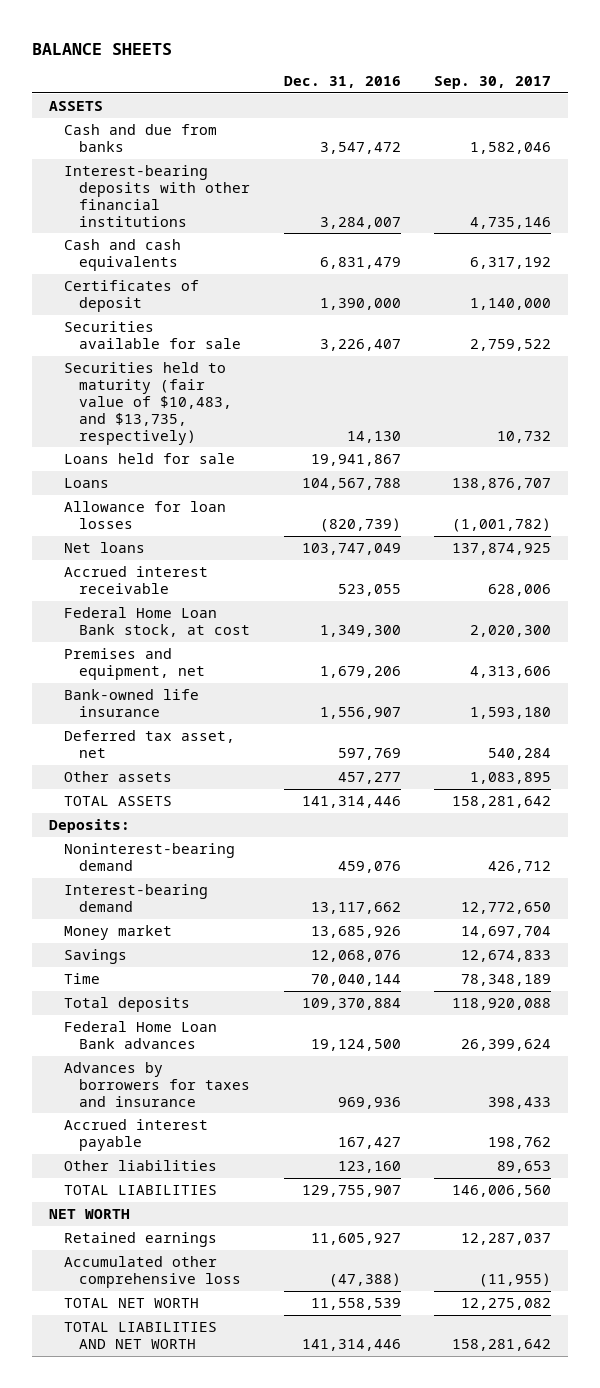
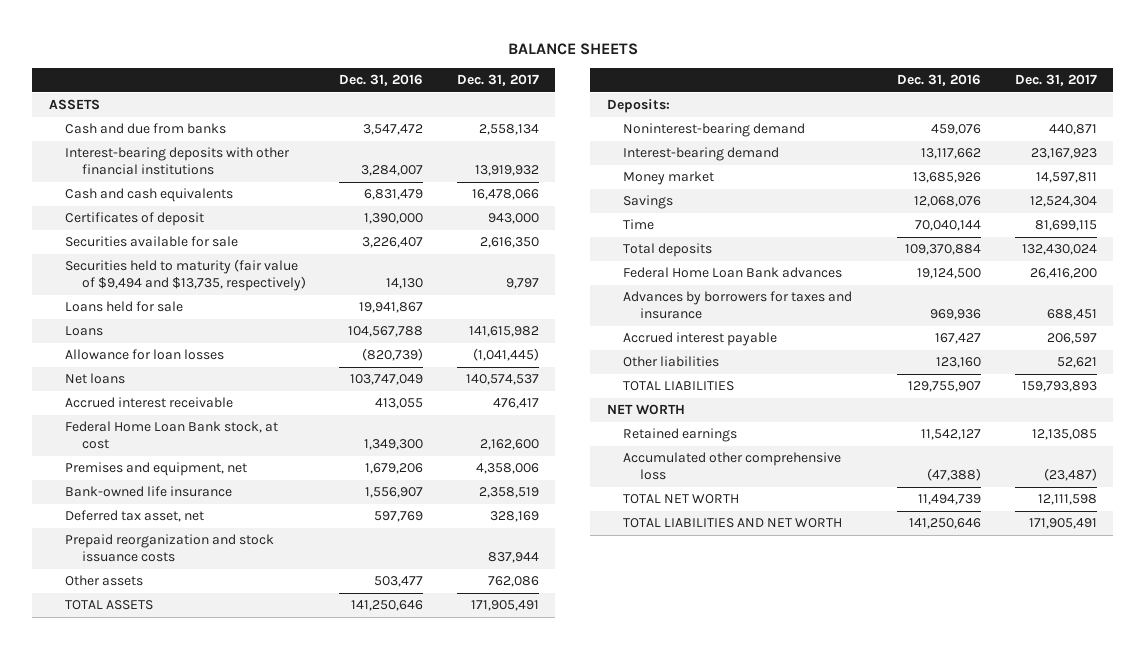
[434,76,552,90] Sep. 30, 2017 -> none
none -> [456,73,539,86] Dec. 31, 2017
[63,362,233,445] Securities held to maturity (fair value of $10,483, and $13,735, respectively) -> [65,259,307,292] Securities held to maturity (fair value of $9,494 and $13,735, respectively)
[337,583,401,596] 523,055 -> [375,398,424,410] 413,055
none -> [65,534,275,563] Prepaid reorganization and stock issuance costs
[337,772,401,785] 457,277 -> [374,576,424,588] 503,477
[301,796,401,809] 141,314,446 -> [351,600,424,612] 141,250,646
[310,1233,401,1246] 11,605,927 -> [921,429,982,441] 11,542,127
[310,1298,401,1311] 11,558,539 -> [918,494,982,506] 11,494,739
[301,1338,401,1351] 141,314,446 -> [909,518,982,530] 141,250,646

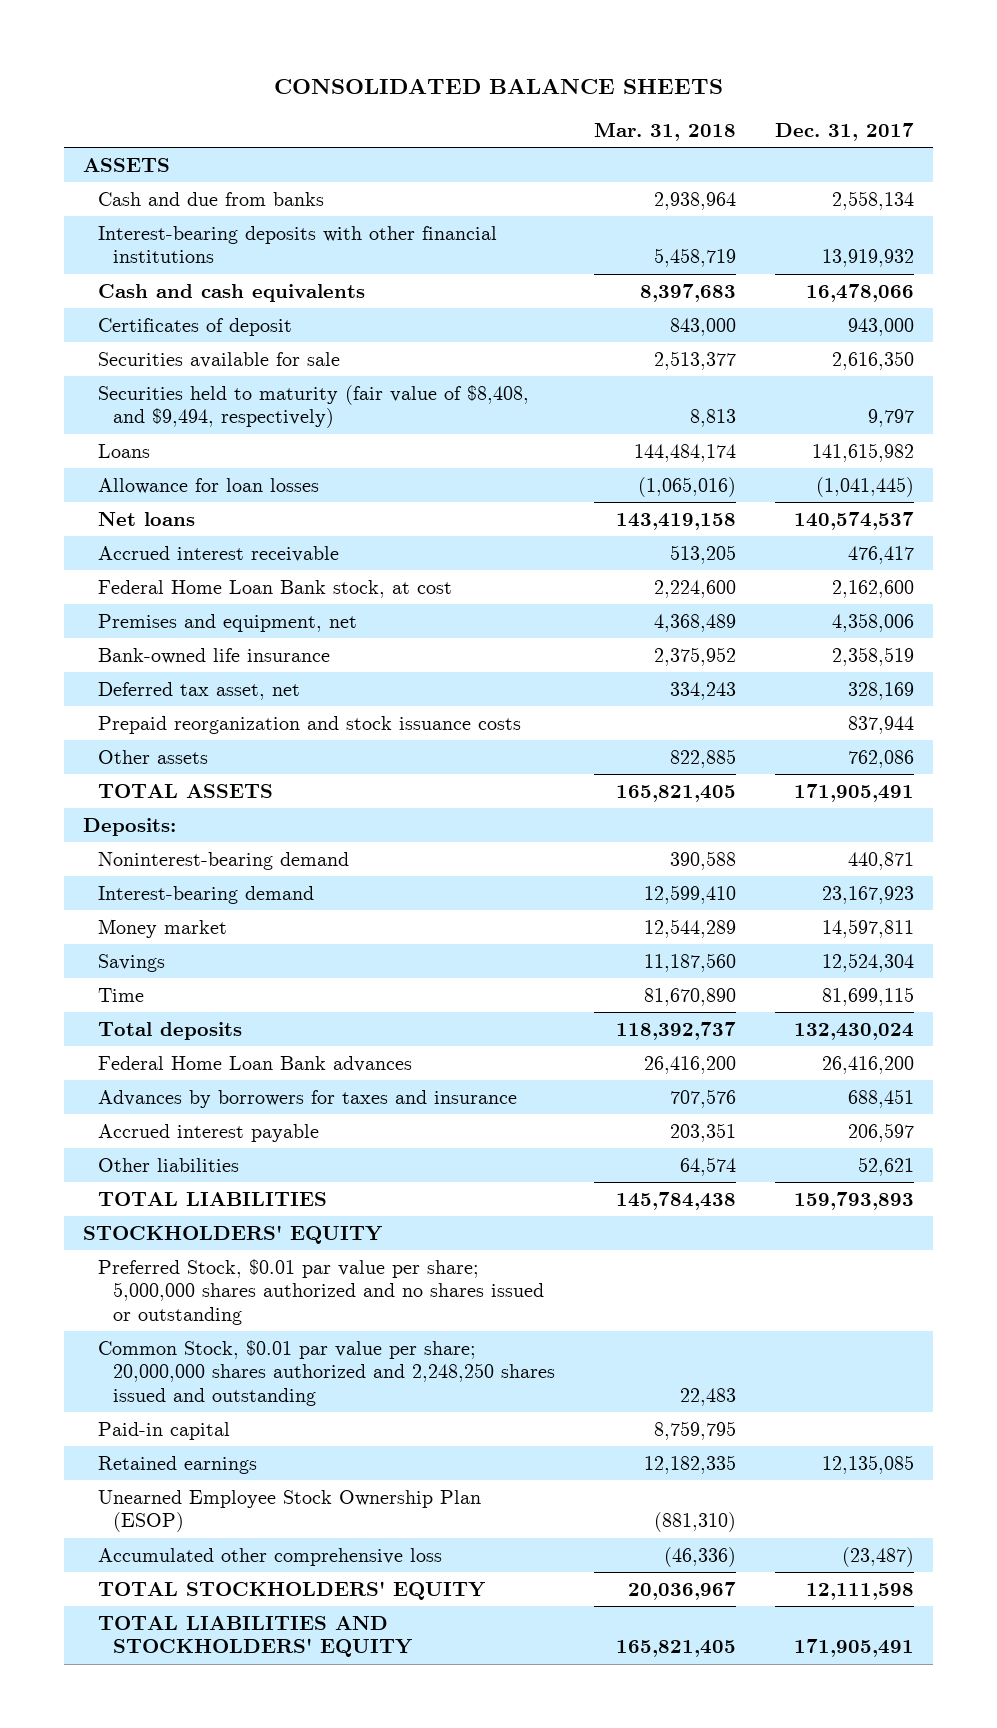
[507,42,638,55] BALANCE SHEETS -> [273,79,723,95] CONSOLIDATED BALANCE SHEETS
[339,73,424,86] Dec. 31, 2016 -> none
none -> [594,122,737,142] Mar. 31, 2018
[65,301,184,313] Loans held for sale -> none
[65,259,307,292] Securities held to maturity (fair value of $9,494 and $13,735, respectively) -> [98,384,530,429] Securities held to maturity (fair value of $8,408, and $9,494, respectively)
[606,404,685,416] NET WORTH -> [83,1224,383,1244] STOCKHOLDERS' EQUITY
none -> [98,1258,545,1325] Preferred Stock, $0.01 par value per share; 5,000,000 shares authorized and no shares issued or outstanding
none -> [98,1339,556,1406] Common Stock, $0.01 par value per share; 20,000,000 shares authorized and 2,248,250 shares issued and outstanding
none -> [98,1421,231,1440] Paid-in capital
none -> [98,1489,482,1533] Unearned Employee Stock Ownership Plan (ESOP)
[623,494,740,505] TOTAL NET WORTH -> [98,1580,486,1600] TOTAL STOCKHOLDERS' EQUITY
[623,518,843,529] TOTAL LIABILITIES AND NET WORTH -> [98,1615,413,1658] TOTAL LIABILITIES AND STOCKHOLDERS' EQUITY

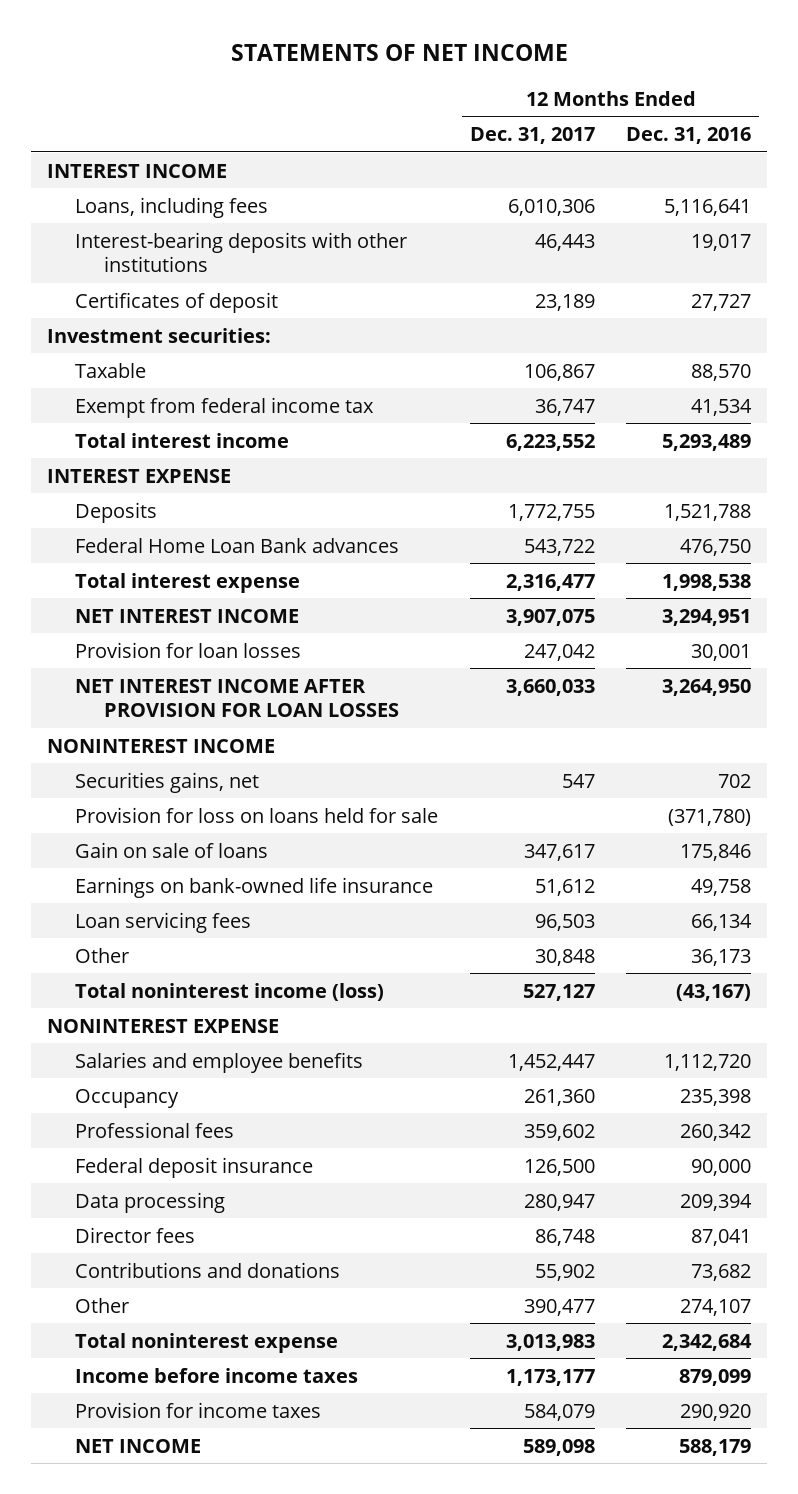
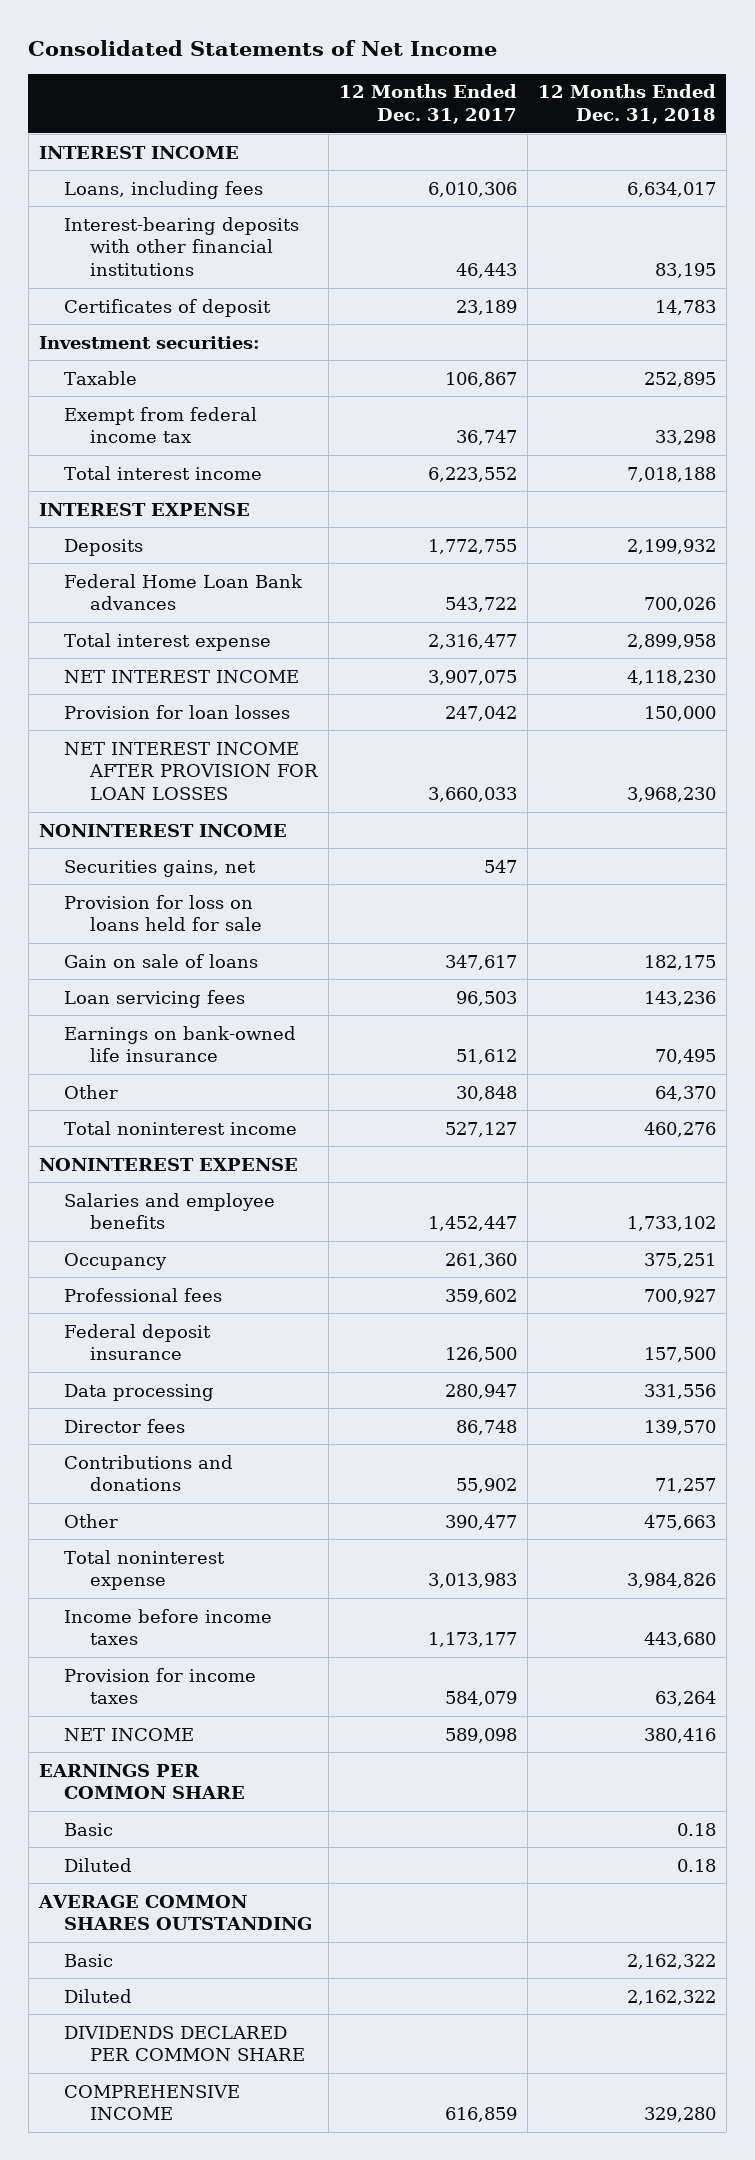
[231,44,569,62] STATEMENTS OF NET INCOME -> [28,40,498,57] Consolidated Statements of Net Income
[626,127,752,145] Dec. 31, 2016 -> none
none -> [537,84,716,125] 12 Months Ended Dec. 31, 2018
[75,231,408,272] Interest-bearing deposits with other institutions -> [64,216,300,277] Interest-bearing deposits with other financial institutions
[75,876,434,898] Earnings on bank-owned life insurance -> [64,1025,297,1063] Earnings on bank-owned life insurance
[75,982,385,1001] Total noninterest income (loss) -> [64,1120,298,1135] Total noninterest income
none -> [38,1763,246,1800] EARNINGS PER COMMON SHARE
none -> [64,1822,114,1836] Basic
none -> [64,1857,133,1872] Diluted
none -> [37,1894,313,1931] AVERAGE COMMON SHARES OUTSTANDING
none -> [64,1953,114,1967] Basic
none -> [64,1988,133,2003] Diluted
none -> [64,2025,306,2062] DIVIDENDS DECLARED PER COMMON SHARE
none -> [64,2084,241,2121] COMPREHENSIVE INCOME

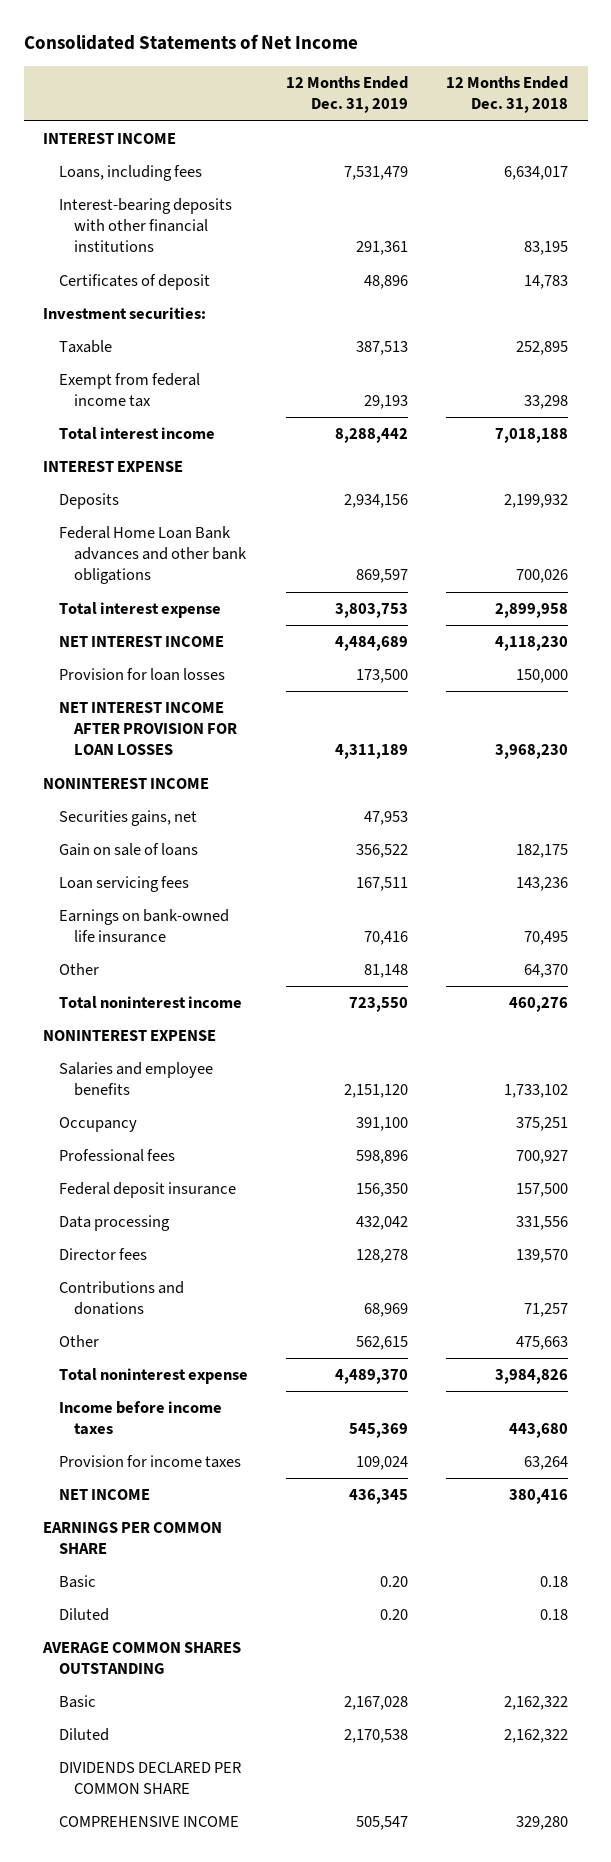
[338,84,517,125] 12 Months Ended Dec. 31, 2017 -> none
none -> [286,76,409,114] 12 Months Ended Dec. 31, 2019
[64,573,304,611] Federal Home Loan Bank advances -> [58,526,248,585] Federal Home Loan Bank advances and other bank obligations
[64,894,263,932] Provision for loss on loans held for sale -> none

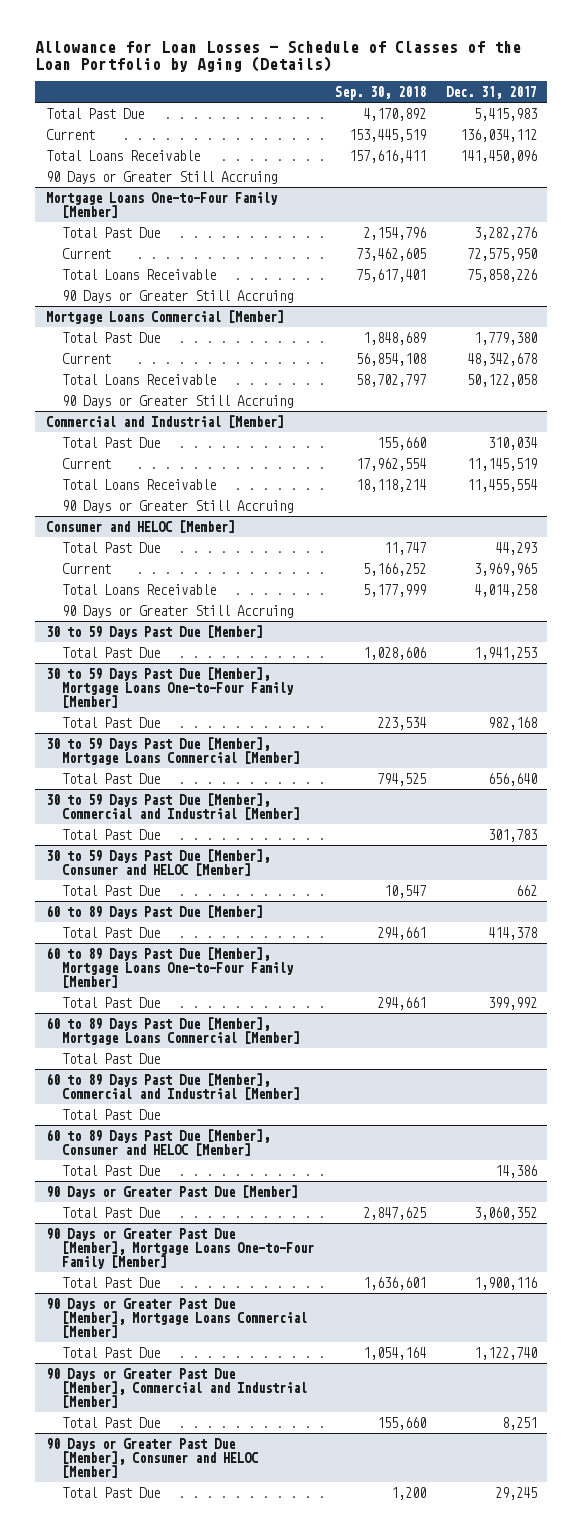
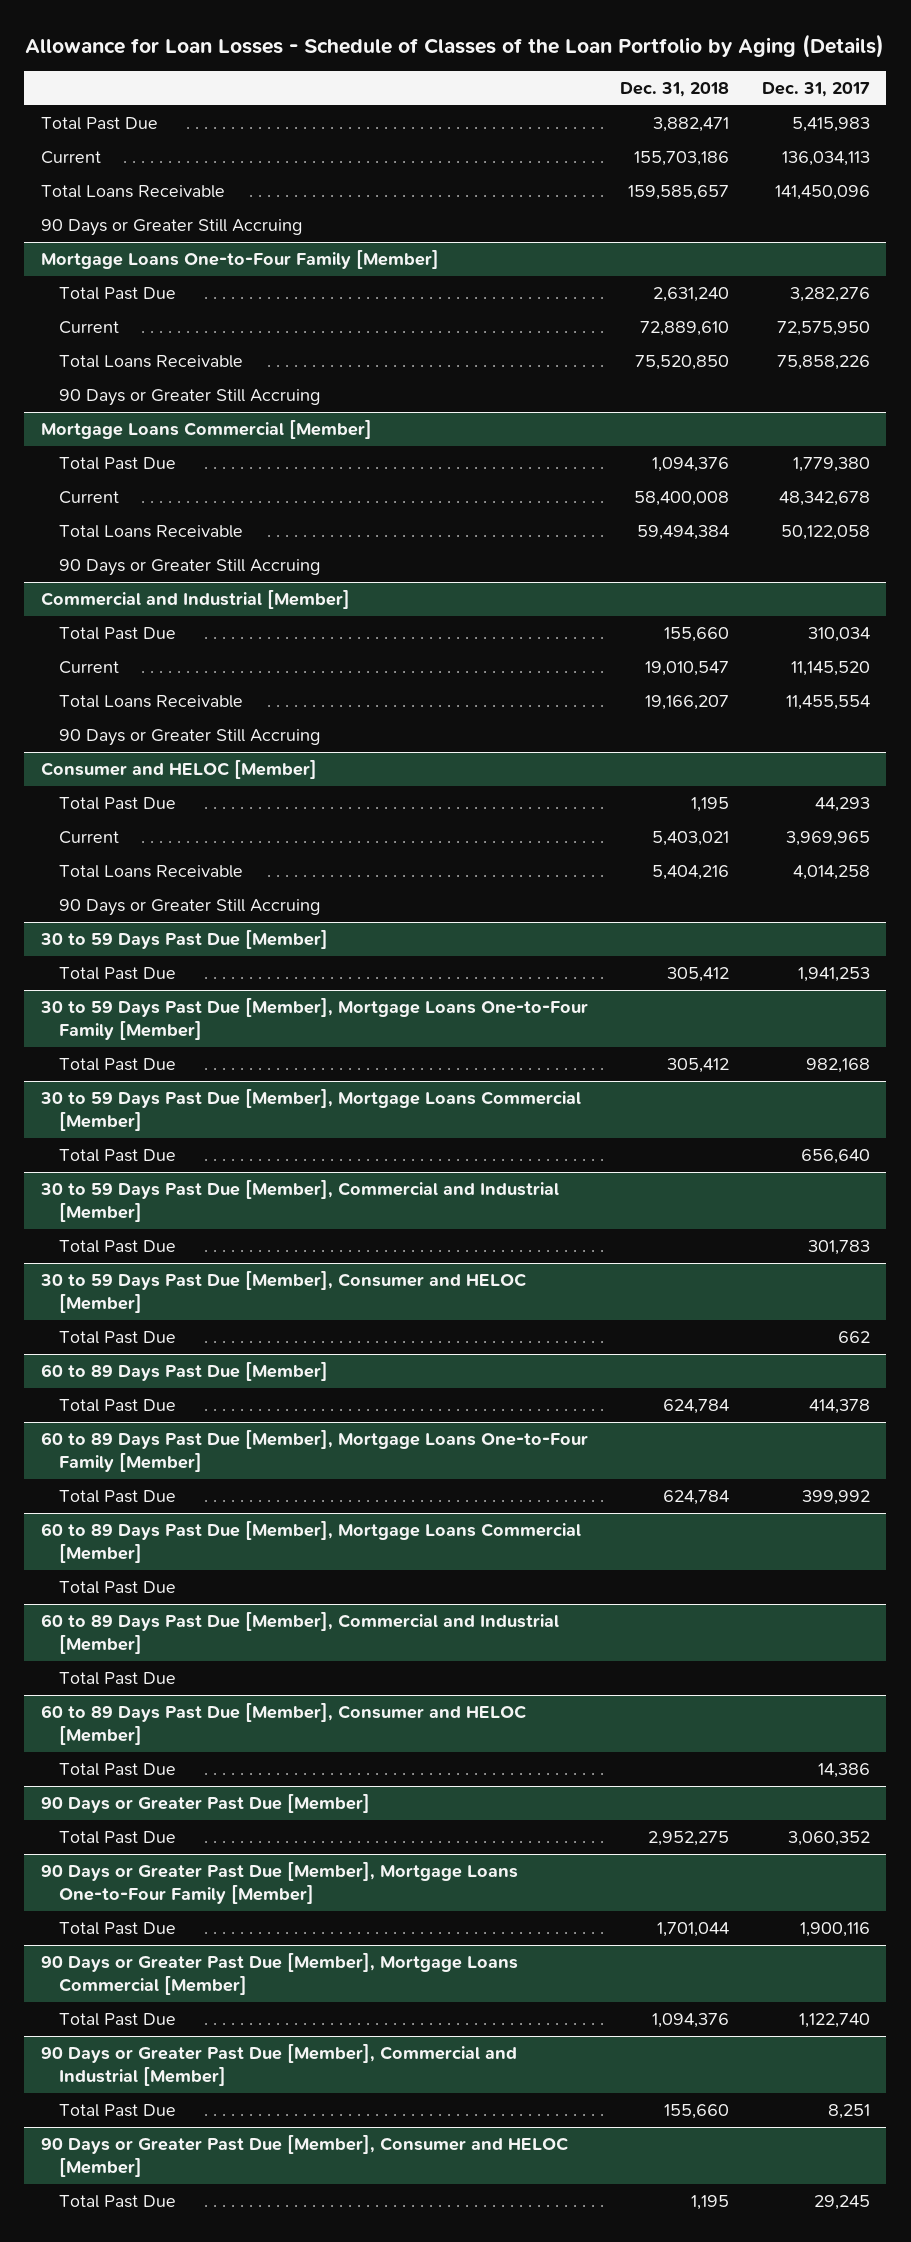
[334,85,426,100] Sep. 30, 2018 -> none
none -> [620,81,730,97] Dec. 31, 2018
[460,128,538,142] 136,034,112 -> [781,151,870,167] 136,034,113
[467,457,538,471] 11,145,519 -> [790,661,870,677] 11,145,520

